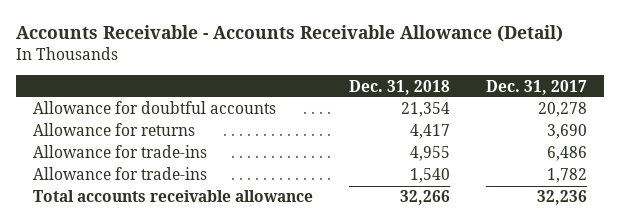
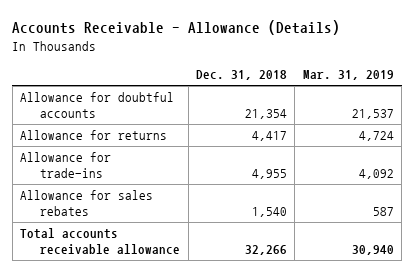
[15,25,563,43] Accounts Receivable - Accounts Receivable Allowance (Detail) -> [12,20,341,36] Accounts Receivable - Allowance (Details)
[485,79,587,95] Dec. 31, 2017 -> none
none -> [302,70,394,81] Mar. 31, 2019
[33,167,208,181] Allowance for trade-ins -> [19,190,153,216] Allowance for sales rebates

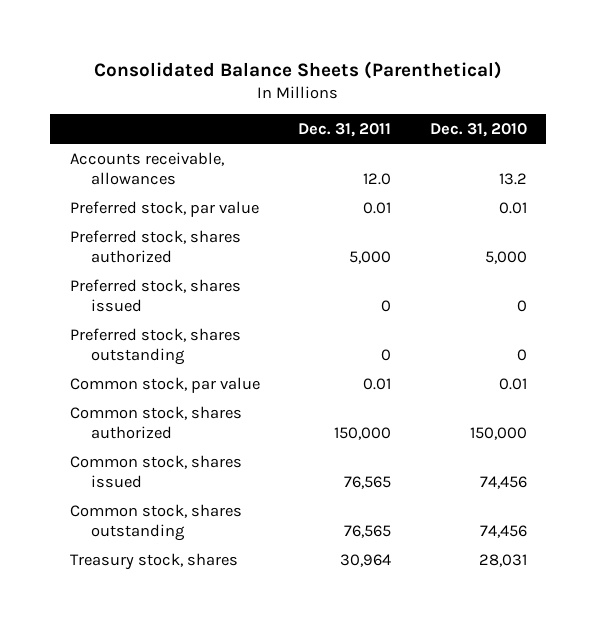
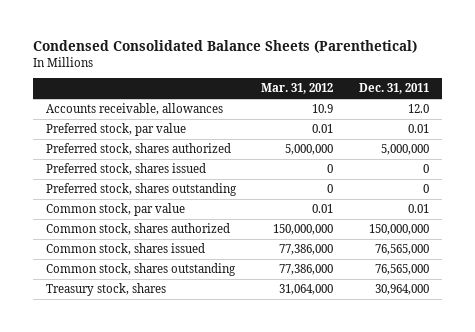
[94,60,503,79] Consolidated Balance Sheets (Parenthetical) -> [32,39,417,53] Condensed Consolidated Balance Sheets (Parenthetical)
[430,122,528,137] Dec. 31, 2010 -> none
none -> [261,83,334,95] Mar. 31, 2012
[349,251,392,265] 5,000 -> [381,144,430,156] 5,000,000
[334,427,392,441] 150,000 -> [369,224,430,236] 150,000,000
[344,476,392,490] 76,565 -> [375,244,430,256] 76,565,000
[344,525,392,539] 76,565 -> [375,264,430,276] 76,565,000
[340,553,392,567] 30,964 -> [375,284,430,296] 30,964,000

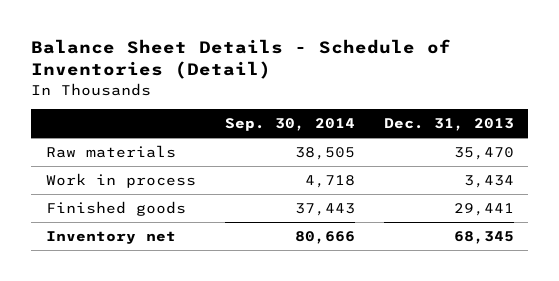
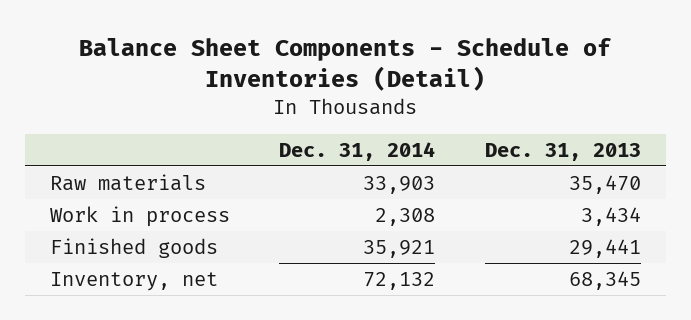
[31,39,452,80] Balance Sheet Details - Schedule of Inventories (Detail) -> [79,37,612,91] Balance Sheet Components - Schedule of Inventories (Detail)
[224,117,355,131] Sep. 30, 2014 -> none
none -> [279,141,436,161] Dec. 31, 2014
[45,231,176,245] Inventory net -> [49,271,218,291] Inventory, net

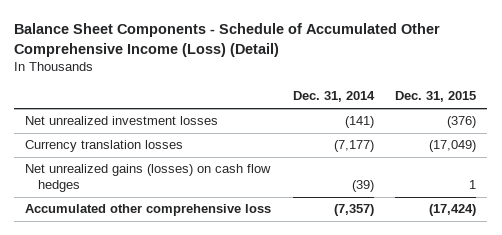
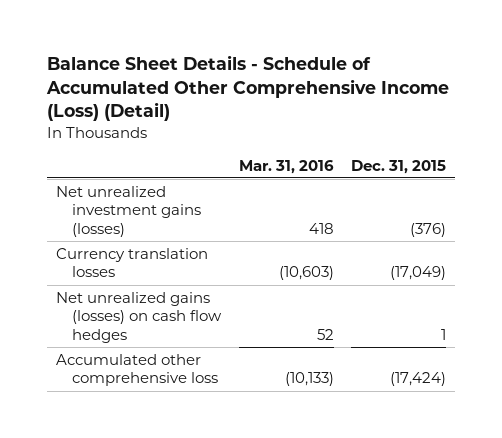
[14,23,441,57] Balance Sheet Components - Schedule of Accumulated Other Comprehensive Income (Loss) (Detail) -> [45,55,449,122] Balance Sheet Details - Schedule of Accumulated Other Comprehensive Income (Loss) (Detail)
[292,91,375,103] Dec. 31, 2014 -> none
none -> [238,159,334,174] Mar. 31, 2016
[25,116,219,126] Net unrealized investment losses -> [55,185,201,237] Net unrealized investment gains (losses)

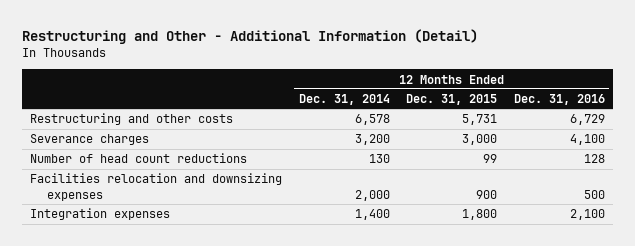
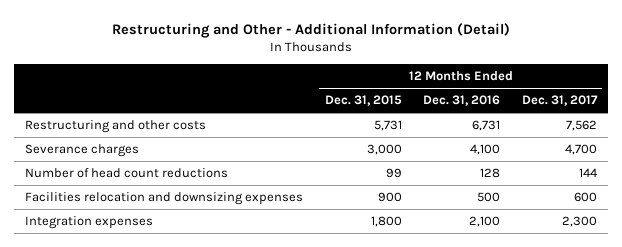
[298,94,390,106] Dec. 31, 2014 -> none
none -> [521,95,598,107] Dec. 31, 2017
[569,114,605,126] 6,729 -> [472,120,501,132] 6,731

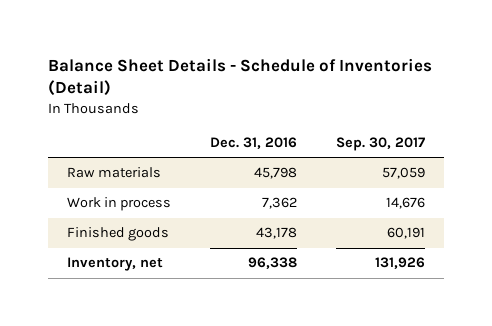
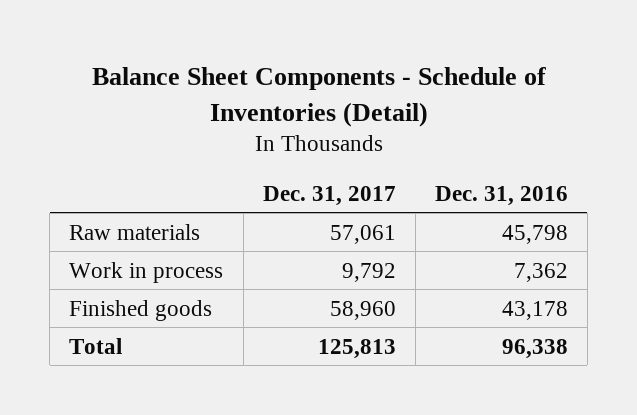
[48,57,433,97] Balance Sheet Details - Schedule of Inventories (Detail) -> [91,67,546,127] Balance Sheet Components - Schedule of Inventories (Detail)
[335,137,425,152] Sep. 30, 2017 -> none
none -> [262,185,396,206] Dec. 31, 2017
[67,257,164,272] Inventory, net -> [69,337,123,354] Total

